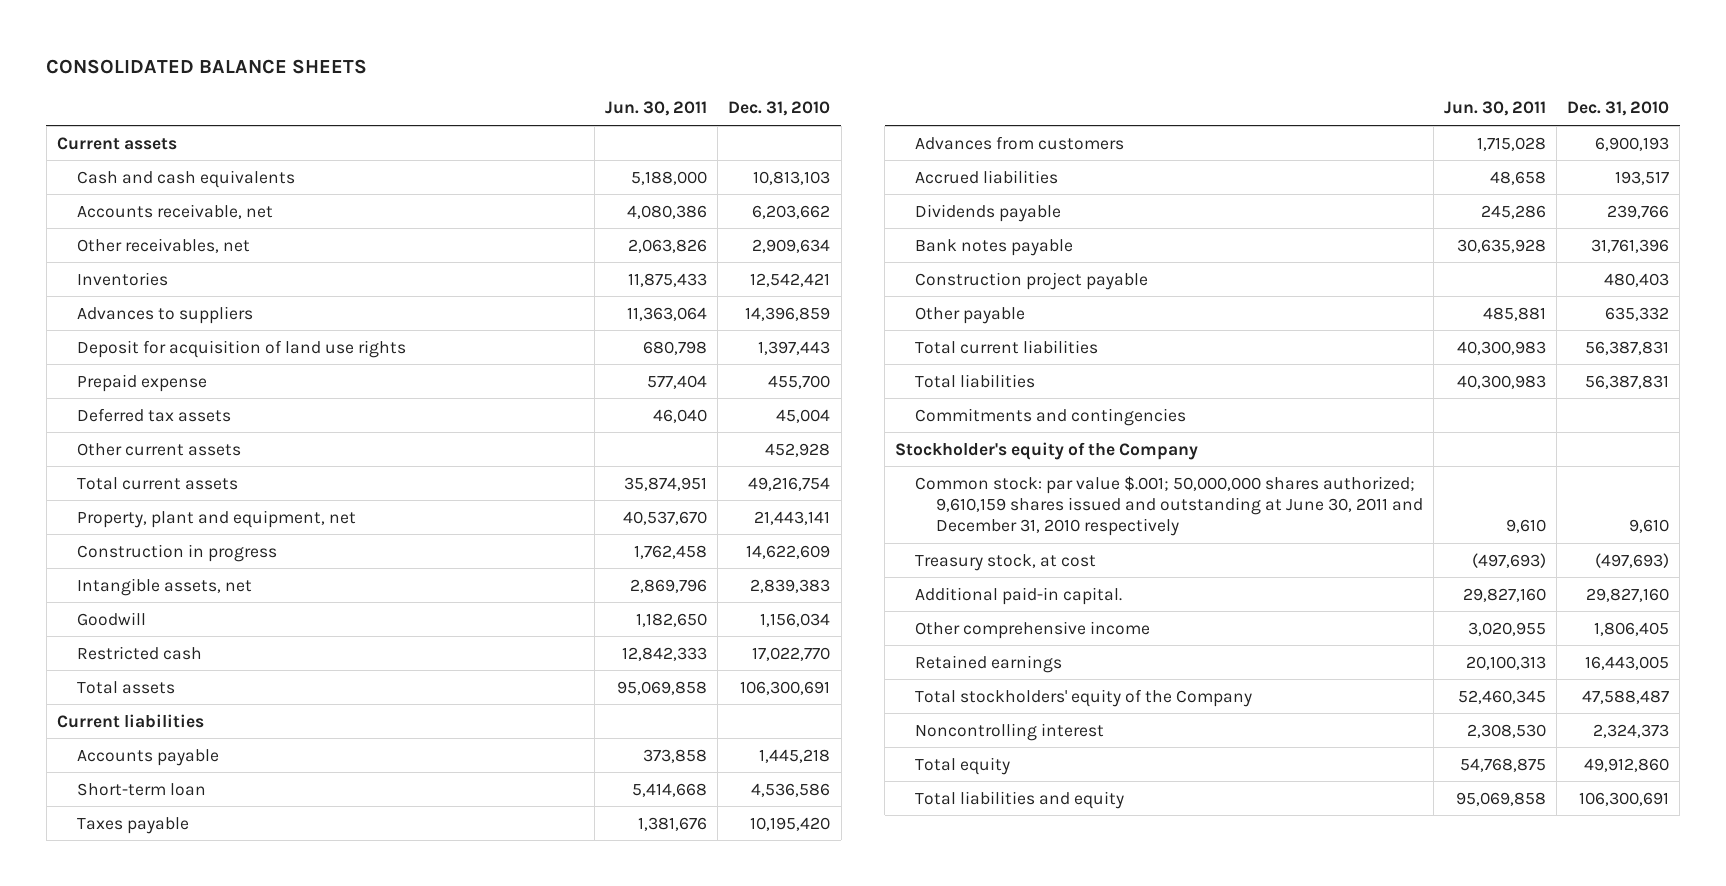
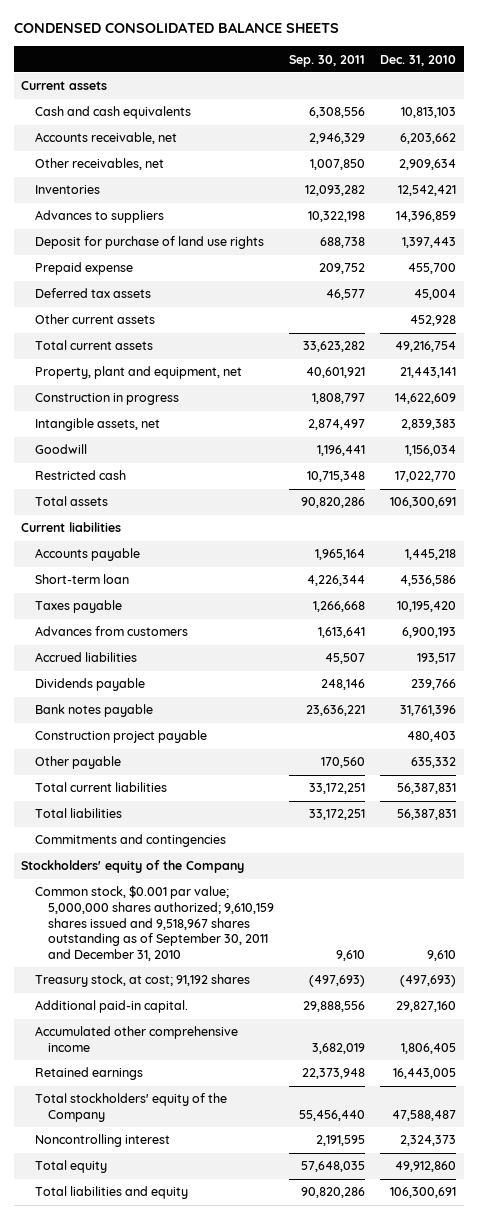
[46,59,368,75] CONSOLIDATED BALANCE SHEETS -> [13,22,339,34] CONDENSED CONSOLIDATED BALANCE SHEETS
[605,101,708,117] Jun. 30, 2011 -> none
none -> [289,54,366,67] Sep. 30, 2011
[76,339,406,358] Deposit for acquisition of land use rights -> [34,236,264,250] Deposit for purchase of land use rights
[895,441,1199,460] Stockholder's equity of the Company -> [21,860,245,874] Stockholders' equity of the Company
[915,475,1423,537] Common stock: par value $.001; 50,000,000 shares authorized; 9,610,159 shares issued and outstanding at June 30, 2011 and December 31, 2010 respectively -> [34,885,275,962] Common stock, $0.001 par value; 5,000,000 shares authorized; 9,610,159 shares issued and 9,518,967 shares outstanding as of September 30, 2011 and December 31, 2010
[915,553,1097,571] Treasury stock, at cost -> [34,974,250,988] Treasury stock, at cost; 91,192 shares
[915,620,1151,639] Other comprehensive income -> [34,1026,238,1053] Accumulated other comprehensive income

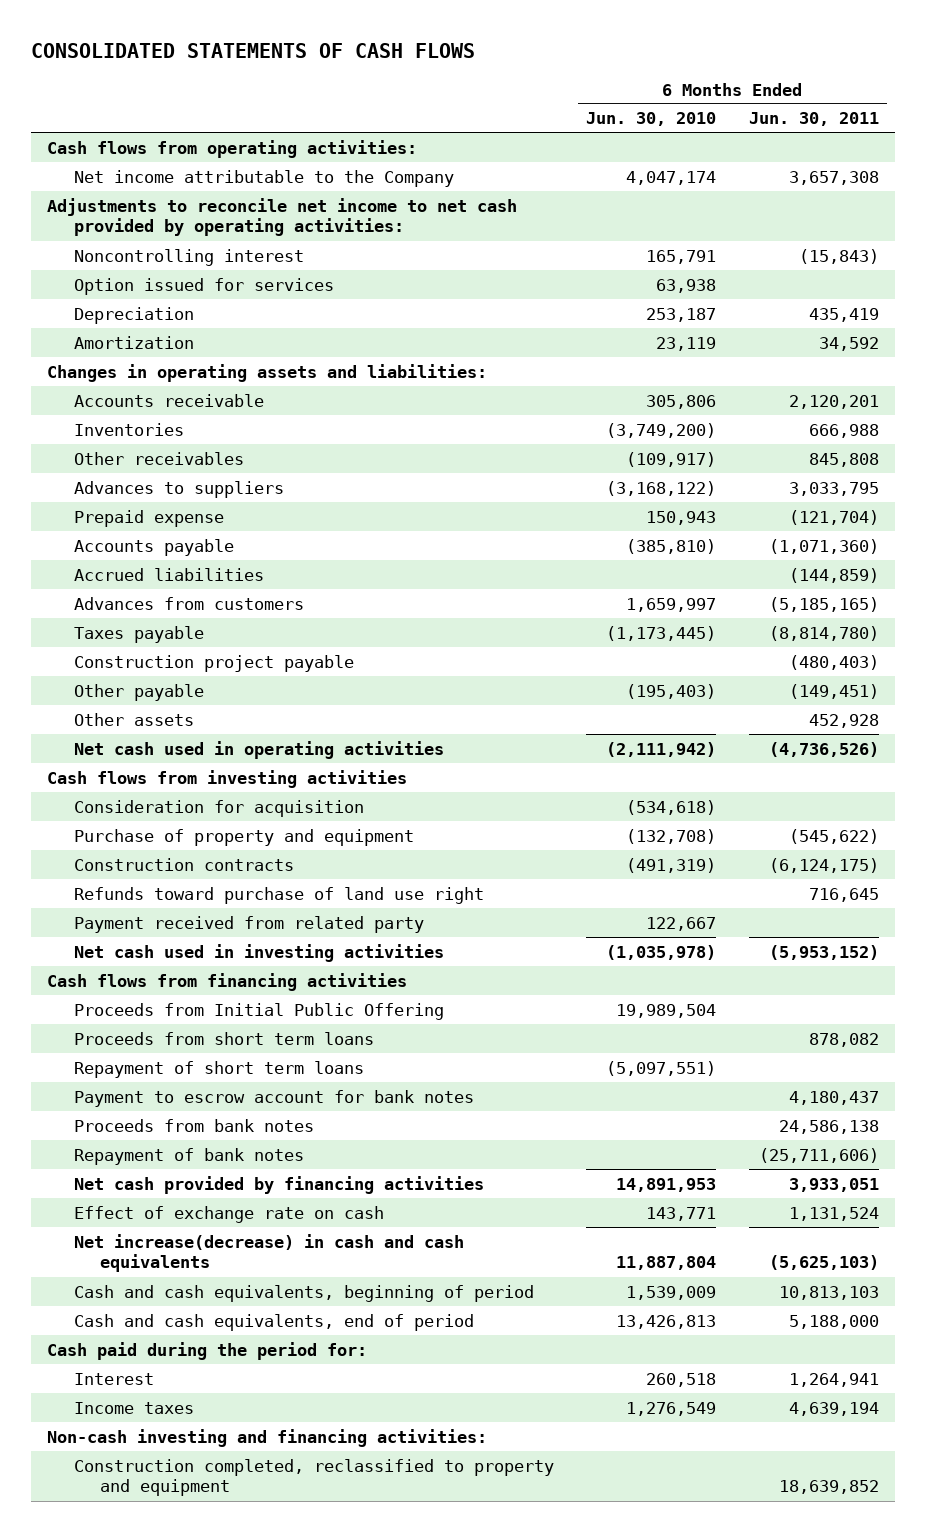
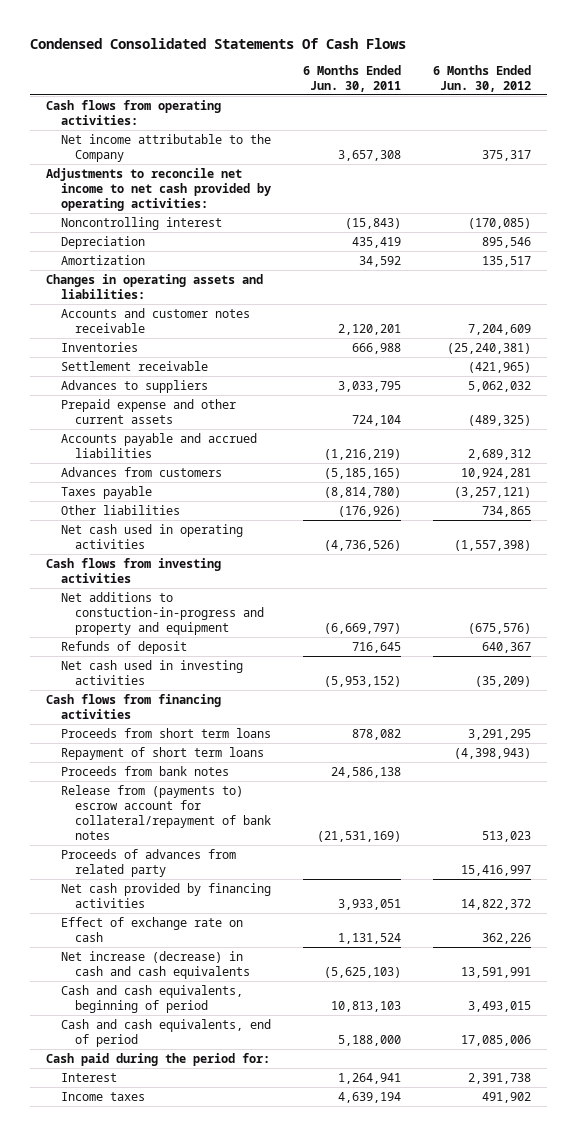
[31,42,476,58] CONSOLIDATED STATEMENTS OF CASH FLOWS -> [29,37,406,49] Condensed Consolidated Statements Of Cash Flows
[586,112,717,127] Jun. 30, 2010 -> none
none -> [433,64,532,92] 6 Months Ended Jun. 30, 2012
[73,277,334,295] Option issued for services -> none
[73,393,264,407] Accounts receivable -> [60,307,250,333] Accounts and customer notes receivable
[73,451,244,465] Other receivables -> none
none -> [60,360,208,371] Settlement receivable
[73,509,224,527] Prepaid expense -> none
[73,538,234,556] Accounts payable -> none
[73,567,264,581] Accrued liabilities -> none
none -> [60,398,236,424] Prepaid expense and other current assets
none -> [60,432,257,458] Accounts payable and accrued liabilities
[73,654,354,672] Construction project payable -> none
[73,712,194,726] Other assets -> none
[73,683,204,701] Other payable -> [60,504,180,515] Other liabilities
[788,683,879,699] (149,451) -> [338,505,402,517] (176,926)
[73,799,364,817] Consideration for acquisition -> none
[73,857,294,871] Construction contracts -> none
[73,915,424,933] Payment received from related party -> none
[73,828,414,846] Purchase of property and equipment -> [60,591,265,635] Net additions to constuction-in-progress and property and equipment
[788,828,879,844] (545,622) -> [324,622,402,634] (6,669,797)
[73,886,484,904] Refunds toward purchase of land use right -> [60,640,187,654] Refunds of deposit
[73,1002,444,1020] Proceeds from Initial Public Offering -> none
[73,1089,474,1107] Payment to escrow account for bank notes -> none
[73,1147,304,1165] Repayment of bank notes -> none
none -> [60,784,272,840] Release from (payments to) escrow account for collateral/repayment of bank notes
none -> [60,848,236,877] Proceeds of advances from related party
[73,1233,464,1273] Net increase(decrease) in cash and cash equivalents -> [60,950,251,979] Net increase (decrease) in cash and cash equivalents
[47,1428,488,1447] Non-cash investing and financing activities: -> none
[73,1458,554,1497] Construction completed, reclassified to property and equipment -> none

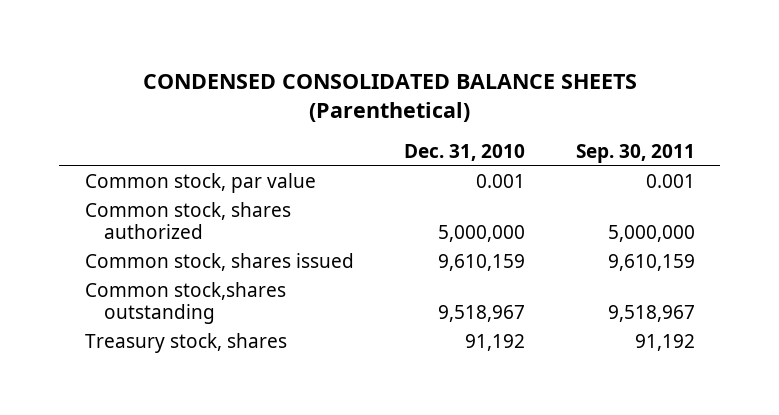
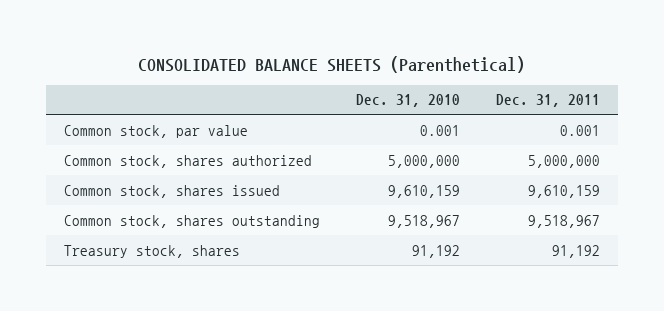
[142,73,637,123] CONDENSED CONSOLIDATED BALANCE SHEETS (Parenthetical) -> [137,55,525,73] CONSOLIDATED BALANCE SHEETS (Parenthetical)
[575,144,695,164] Sep. 30, 2011 -> none
none -> [495,94,600,108] Dec. 31, 2011
[84,282,286,325] Common stock,shares outstanding -> [64,214,321,228] Common stock, shares outstanding

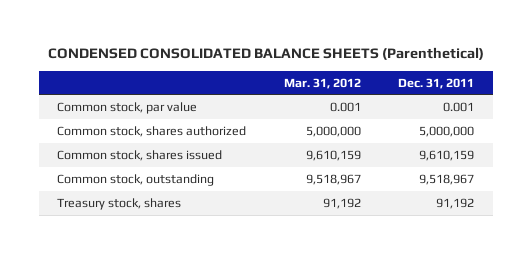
[137,55,525,73] CONSOLIDATED BALANCE SHEETS (Parenthetical) -> [47,47,484,61] CONDENSED CONSOLIDATED BALANCE SHEETS (Parenthetical)
[355,94,460,108] Dec. 31, 2010 -> none
none -> [283,77,361,89] Mar. 31, 2012
[64,214,321,228] Common stock, shares outstanding -> [57,173,215,186] Common stock, outstanding

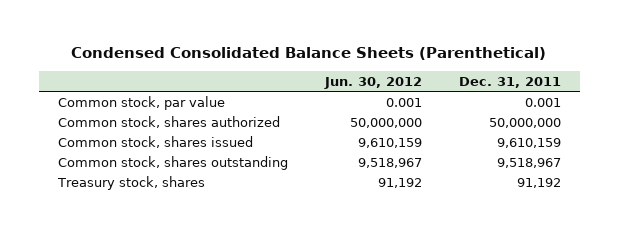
[47,47,484,61] CONDENSED CONSOLIDATED BALANCE SHEETS (Parenthetical) -> [71,47,547,61] Condensed Consolidated Balance Sheets (Parenthetical)
[283,77,361,89] Mar. 31, 2012 -> none
none -> [323,76,422,89] Jun. 30, 2012
[419,125,475,137] 5,000,000 -> [489,117,562,128] 50,000,000
[57,173,215,186] Common stock, outstanding -> [57,155,288,170] Common stock, shares outstanding

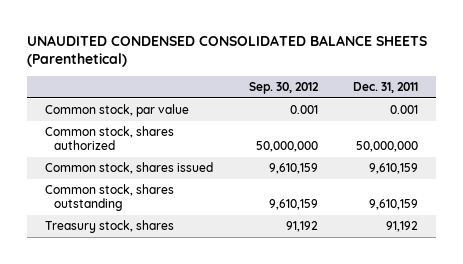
[71,47,547,61] Condensed Consolidated Balance Sheets (Parenthetical) -> [27,34,428,68] UNAUDITED CONDENSED CONSOLIDATED BALANCE SHEETS (Parenthetical)
[323,76,422,89] Jun. 30, 2012 -> none
none -> [248,82,319,95] Sep. 30, 2012
[497,157,562,168] 9,518,967 -> [369,199,419,211] 9,610,159

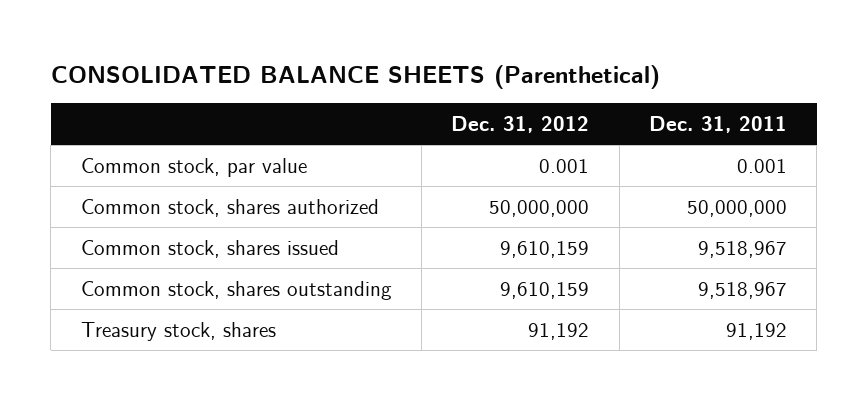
[27,34,428,68] UNAUDITED CONDENSED CONSOLIDATED BALANCE SHEETS (Parenthetical) -> [50,64,660,89] CONSOLIDATED BALANCE SHEETS (Parenthetical)
[248,82,319,95] Sep. 30, 2012 -> none
none -> [451,115,590,133] Dec. 31, 2012
[369,163,419,175] 9,610,159 -> [698,240,788,258] 9,518,967
[369,199,419,211] 9,610,159 -> [698,281,788,299] 9,518,967

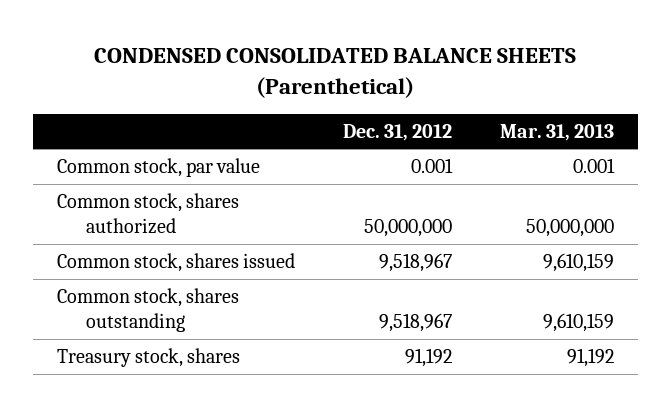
[50,64,660,89] CONSOLIDATED BALANCE SHEETS (Parenthetical) -> [94,48,577,98] CONDENSED CONSOLIDATED BALANCE SHEETS (Parenthetical)
[649,115,788,133] Dec. 31, 2011 -> none
none -> [500,123,615,141] Mar. 31, 2013
[500,240,590,258] 9,610,159 -> [378,252,452,272] 9,518,967
[500,281,590,299] 9,610,159 -> [378,313,452,333] 9,518,967

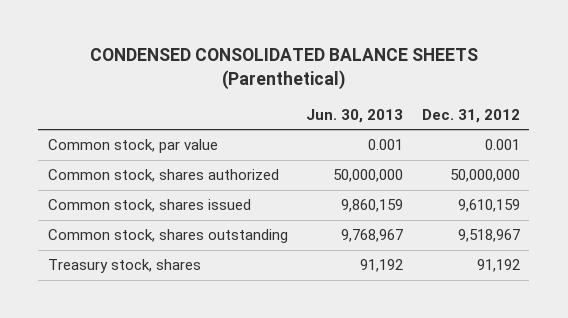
[500,123,615,141] Mar. 31, 2013 -> none
none -> [306,108,404,123] Jun. 30, 2013
[378,252,452,272] 9,518,967 -> [458,199,521,213] 9,610,159

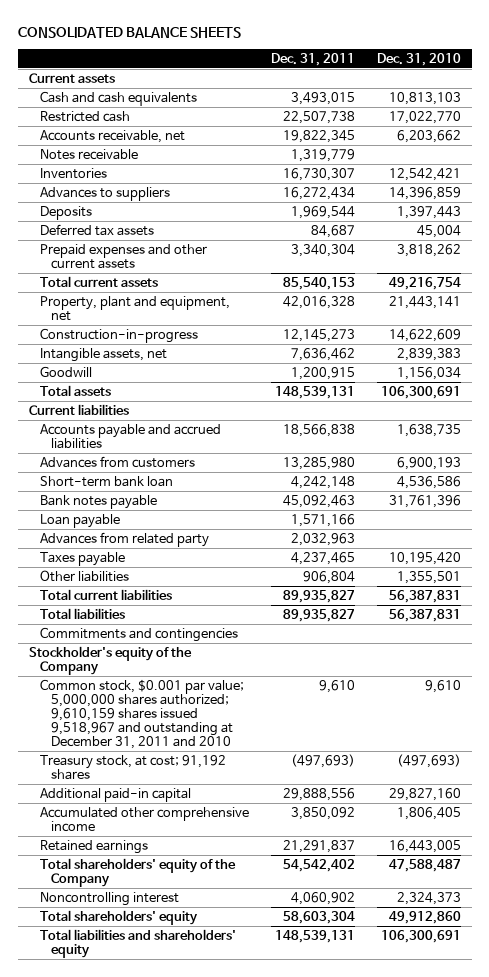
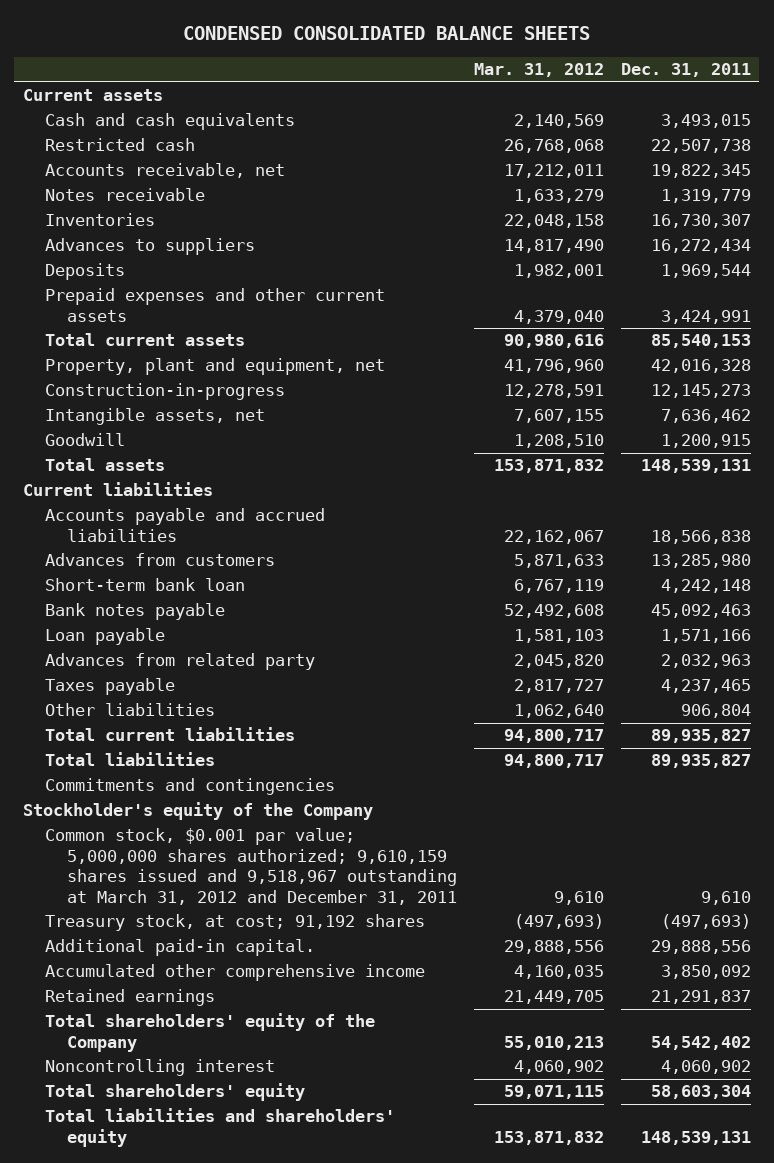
[17,26,241,38] CONSOLIDATED BALANCE SHEETS -> [182,26,590,41] CONDENSED CONSOLIDATED BALANCE SHEETS
[376,52,461,66] Dec. 31, 2010 -> none
none -> [474,63,605,78] Mar. 31, 2012
[39,223,154,236] Deferred tax assets -> none
[290,243,355,257] 3,340,304 -> [660,309,751,324] 3,424,991
[39,678,244,750] Common stock, $0.001 par value; 5,000,000 shares authorized; 9,610,159 shares issued 9,518,967 and outstanding at December 31, 2011 and 2010 -> [45,828,458,905] Common stock, $0.001 par value; 5,000,000 shares authorized; 9,610,159 shares issued and 9,518,967 outstanding at March 31, 2012 and December 31, 2011
[39,787,191,802] Additional paid-in capital -> [45,939,316,957] Additional paid-in capital.

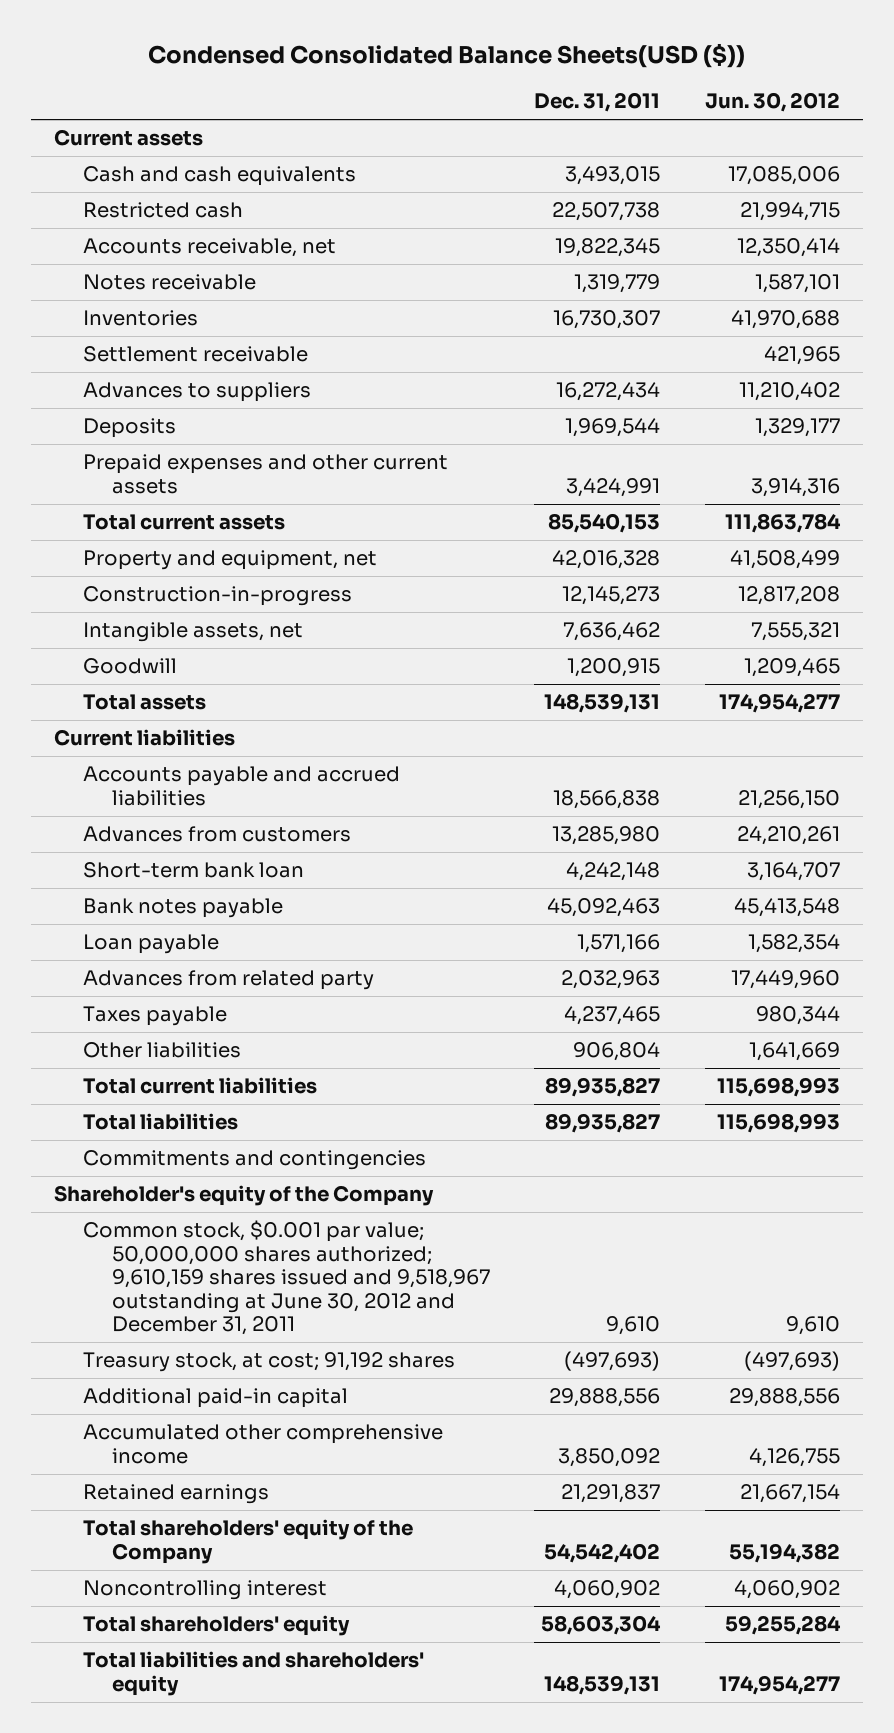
[182,26,590,41] CONDENSED CONSOLIDATED BALANCE SHEETS -> [147,42,745,68] Condensed Consolidated Balance Sheets(USD ($))
[474,63,605,78] Mar. 31, 2012 -> none
none -> [705,92,841,113] Jun. 30, 2012
none -> [82,346,308,363] Settlement receivable
[45,358,386,376] Property, plant and equipment, net -> [82,550,377,571] Property and equipment, net
[22,802,373,821] Stockholder's equity of the Company -> [53,1185,434,1207] Shareholder's equity of the Company
[45,828,458,905] Common stock, $0.001 par value; 5,000,000 shares authorized; 9,610,159 shares issued and 9,518,967 outstanding at March 31, 2012 and December 31, 2011 -> [82,1220,490,1336] Common stock, $0.001 par value; 50,000,000 shares authorized; 9,610,159 shares issued and 9,518,967 outstanding at June 30, 2012 and December 31, 2011
[45,939,316,957] Additional paid-in capital. -> [82,1388,348,1409] Additional paid-in capital

